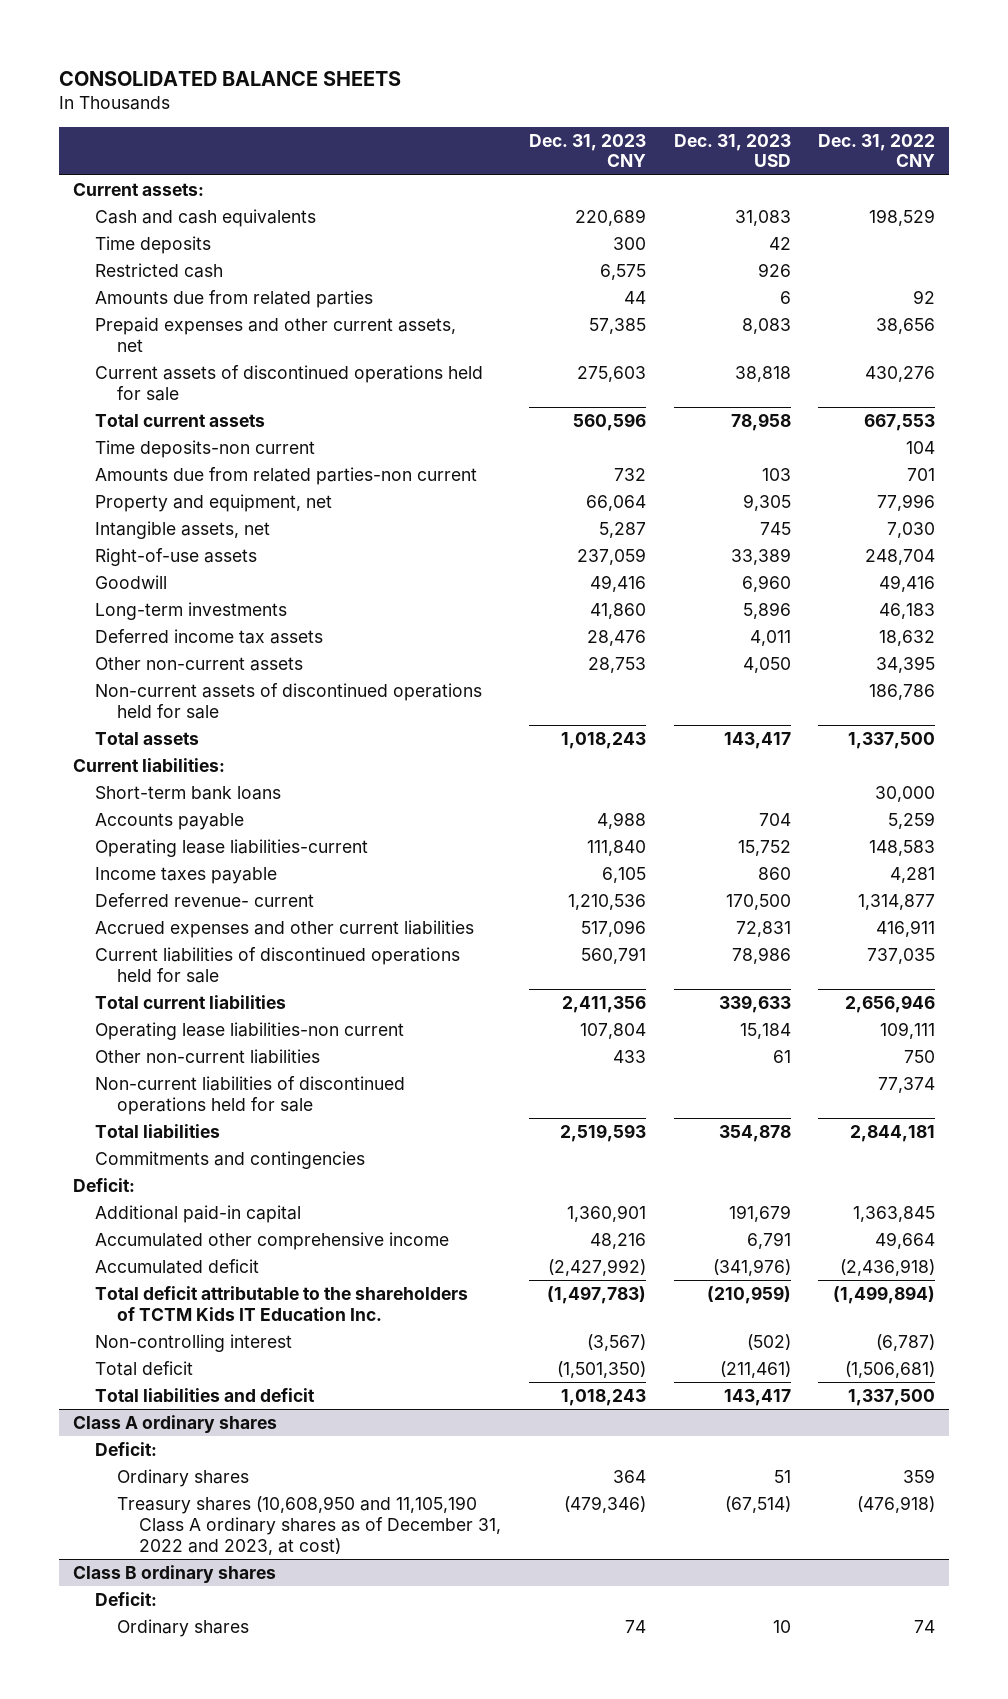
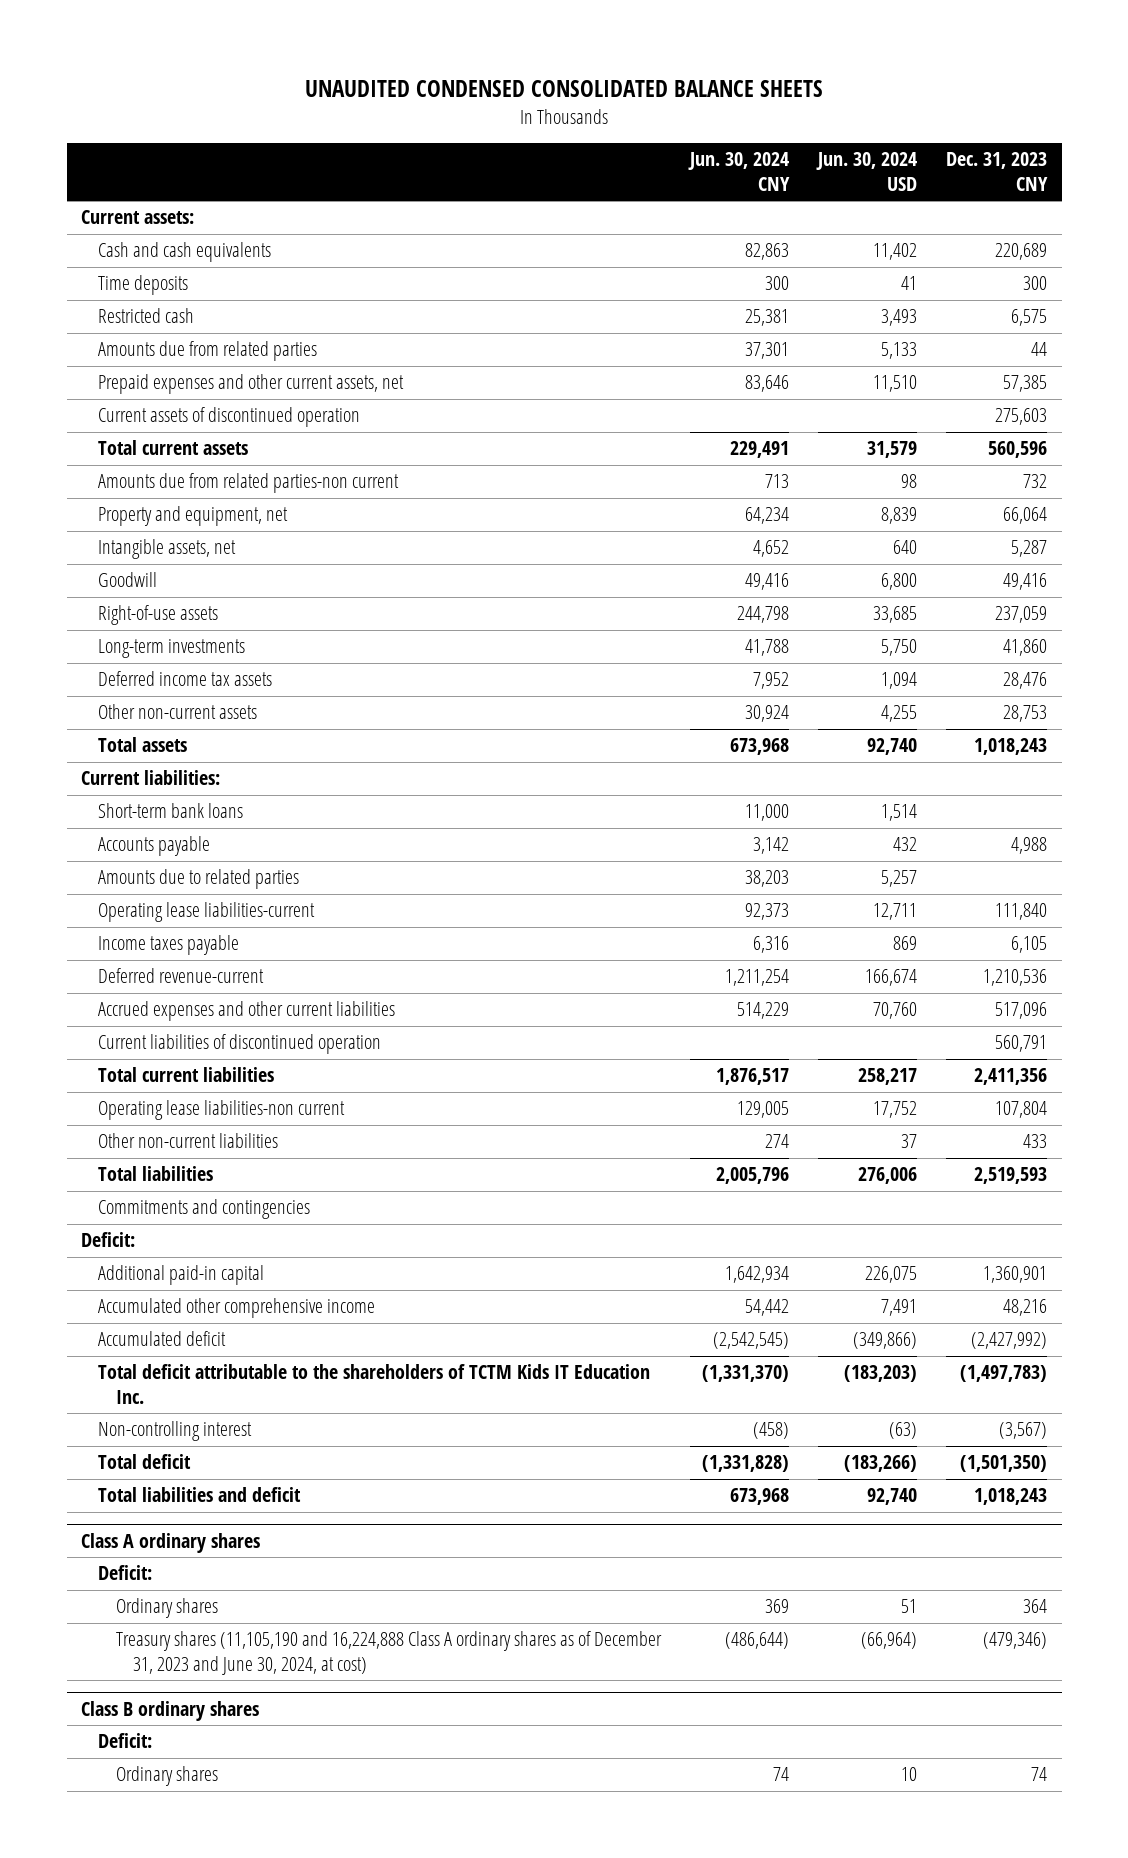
[58,70,401,86] CONSOLIDATED BALANCE SHEETS -> [305,80,824,98] UNAUDITED CONDENSED CONSOLIDATED BALANCE SHEETS
[673,133,791,168] Dec. 31, 2023 USD -> none
[818,133,936,168] Dec. 31, 2022 CNY -> none
none -> [687,152,790,192] Jun. 30, 2024 CNY
none -> [815,152,917,192] Jun. 30, 2024 USD
[94,364,483,401] Current assets of discontinued operations held for sale -> [98,407,361,428] Current assets of discontinued operation
[94,439,315,458] Time deposits-non current -> none
[94,547,257,566] Right-of-use assets -> [98,605,219,626] Right-of-use assets
[94,682,482,719] Non-current assets of discontinued operations held for sale -> none
none -> [98,869,300,890] Amounts due to related parties
[94,892,314,907] Deferred revenue- current -> [98,968,265,984] Deferred revenue-current
[94,946,460,983] Current liabilities of discontinued operations held for sale -> [98,1034,382,1055] Current liabilities of discontinued operation
[94,1075,405,1115] Non-current liabilities of discontinued operations held for sale -> none
[117,1495,502,1555] Treasury shares (10,608,950 and 11,105,190 Class A ordinary shares as of December 31, 2022 and 2023, at cost) -> [115,1631,662,1676] Treasury shares (11,105,190 and 16,224,888 Class A ordinary shares as of December 31, 2023 and June 30, 2024, at cost)

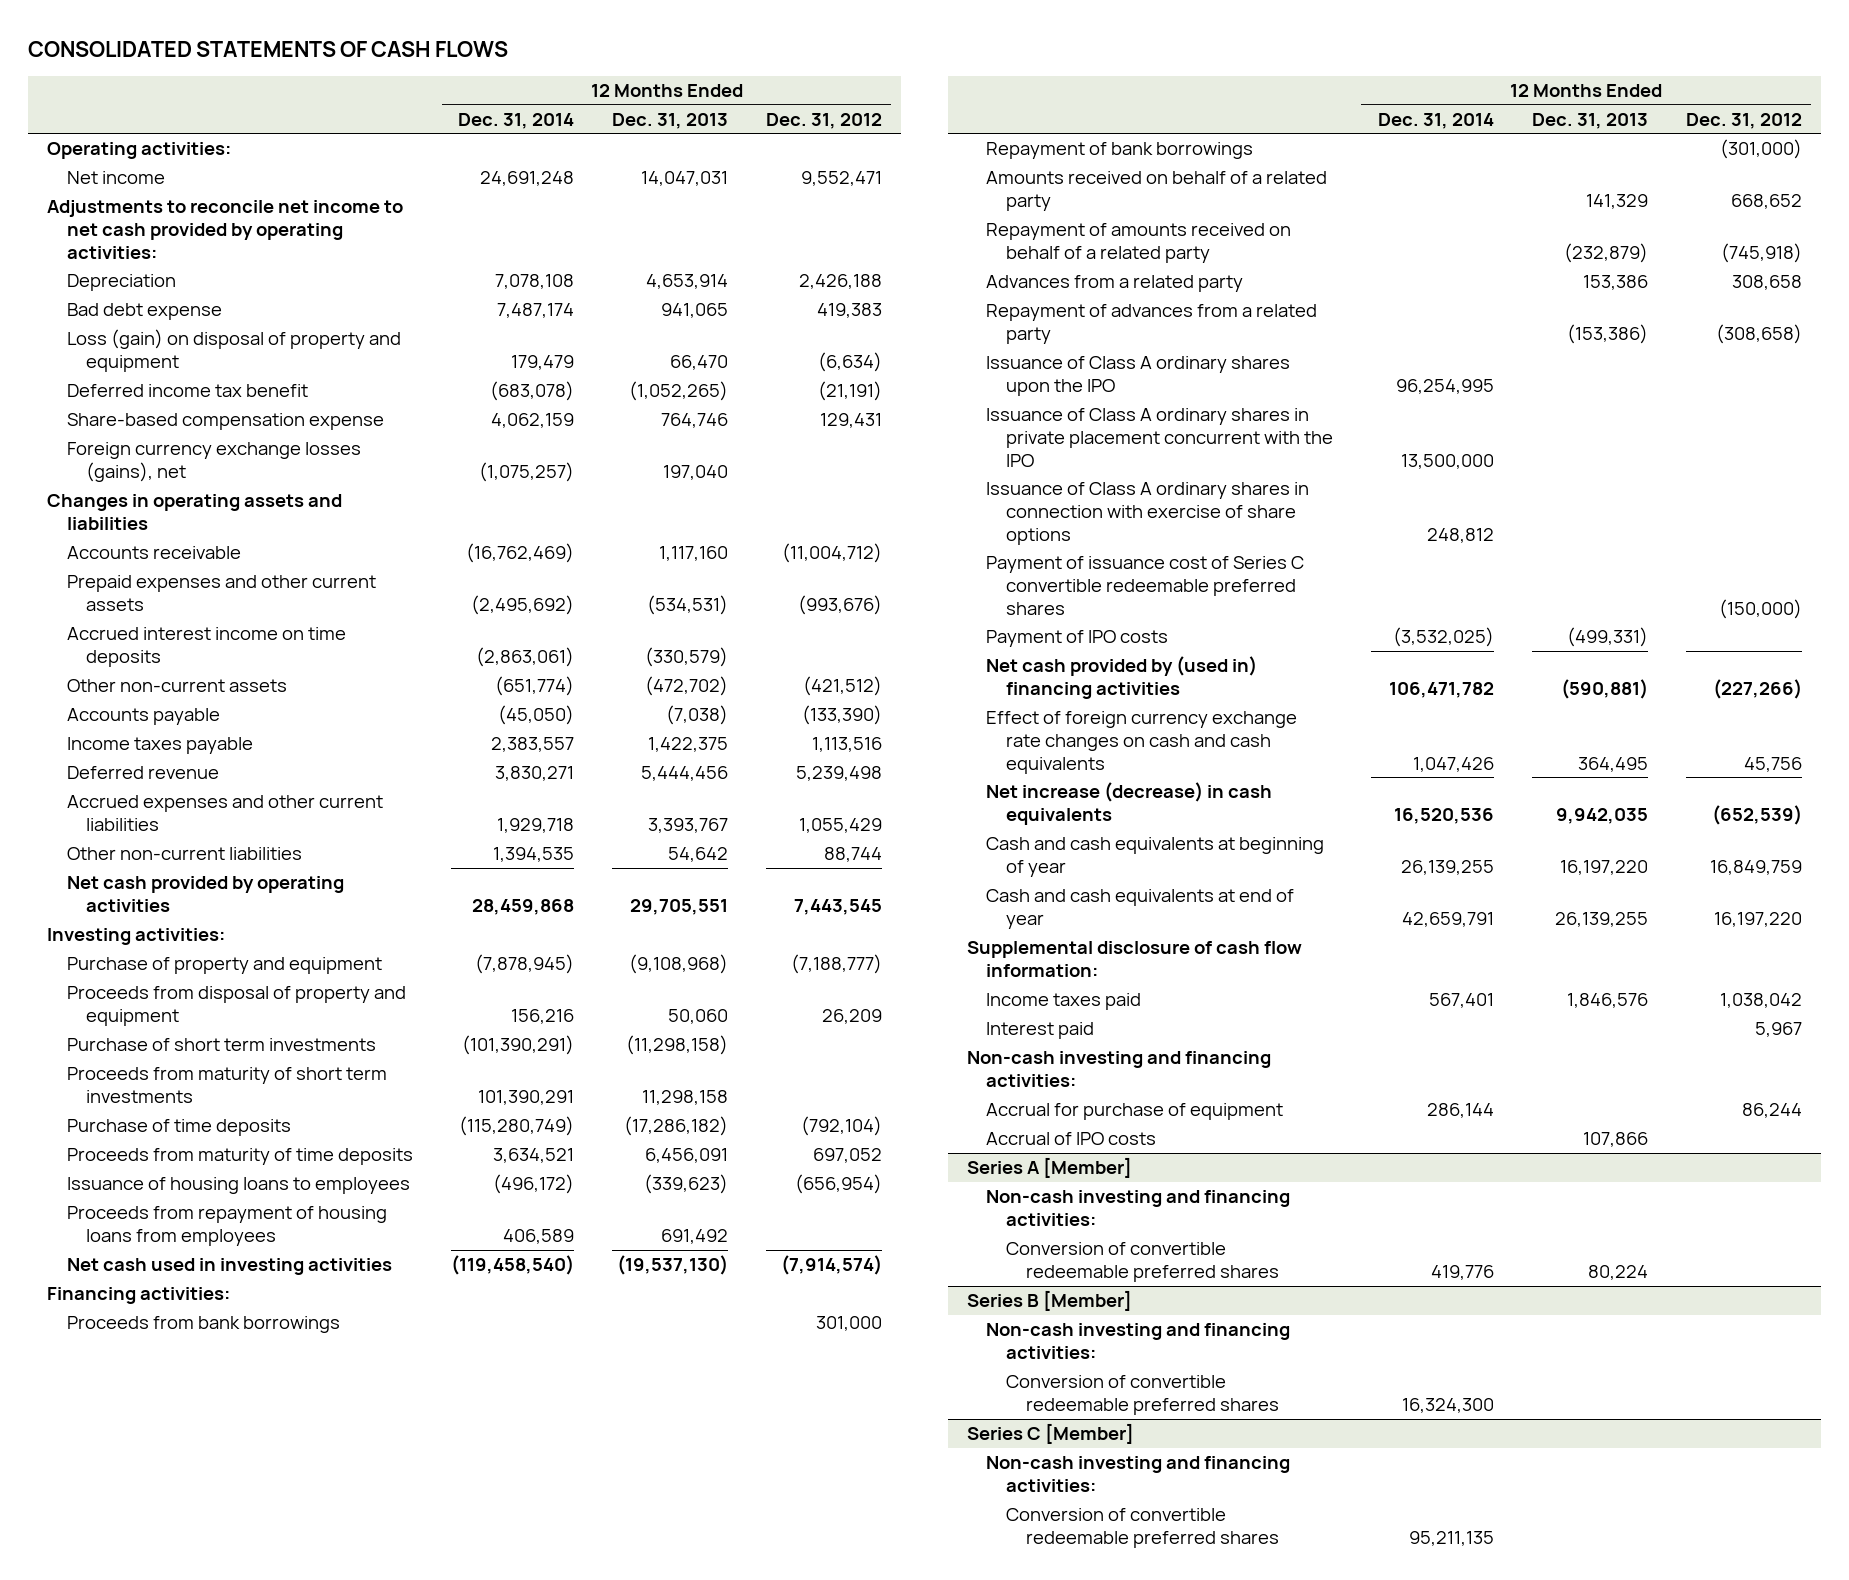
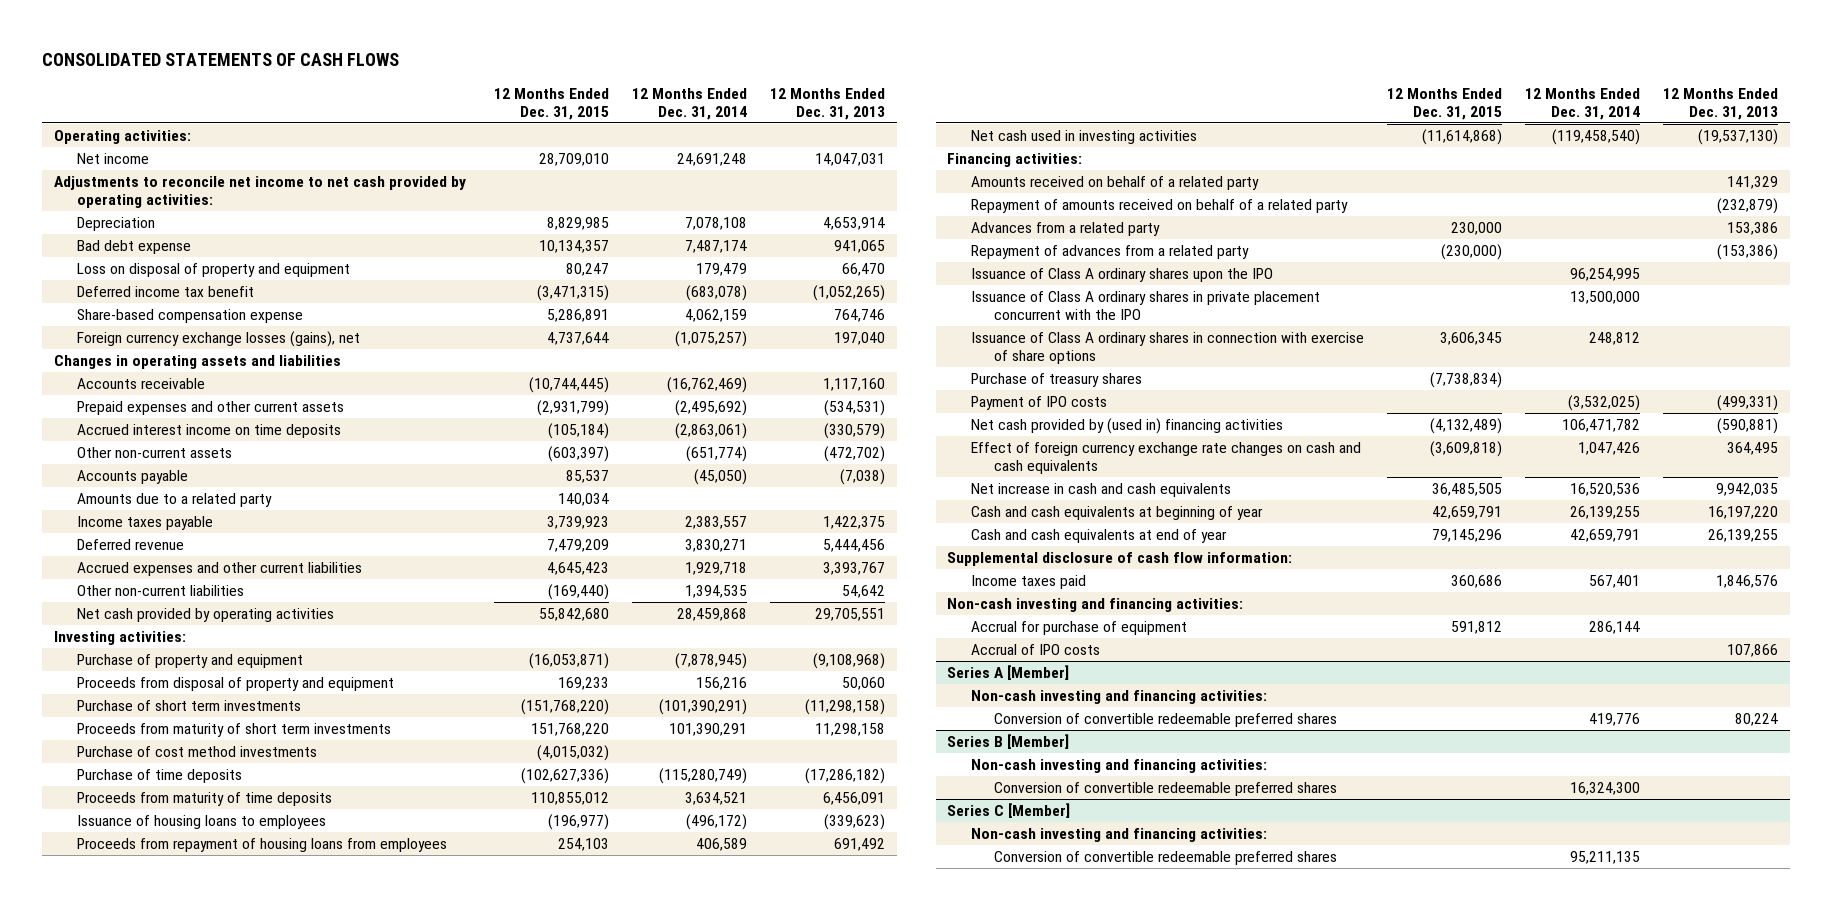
[766,112,883,129] Dec. 31, 2012 -> none
none -> [493,88,609,121] 12 Months Ended Dec. 31, 2015
[66,329,401,373] Loss (gain) on disposal of property and equipment -> [77,262,351,277] Loss on disposal of property and equipment
none -> [77,492,273,507] Amounts due to a related party
none -> [77,745,318,757] Purchase of cost method investments
[66,1316,340,1334] Proceeds from bank borrowings -> none
[986,142,1254,160] Repayment of bank borrowings -> none
[986,556,1305,615] Payment of issuance cost of Series C convertible redeemable preferred shares -> none
none -> [970,372,1142,387] Purchase of treasury shares
[986,782,1273,826] Net increase (decrease) in cash equivalents -> [970,482,1231,497] Net increase in cash and cash equivalents
[986,1022,1095,1040] Interest paid -> none

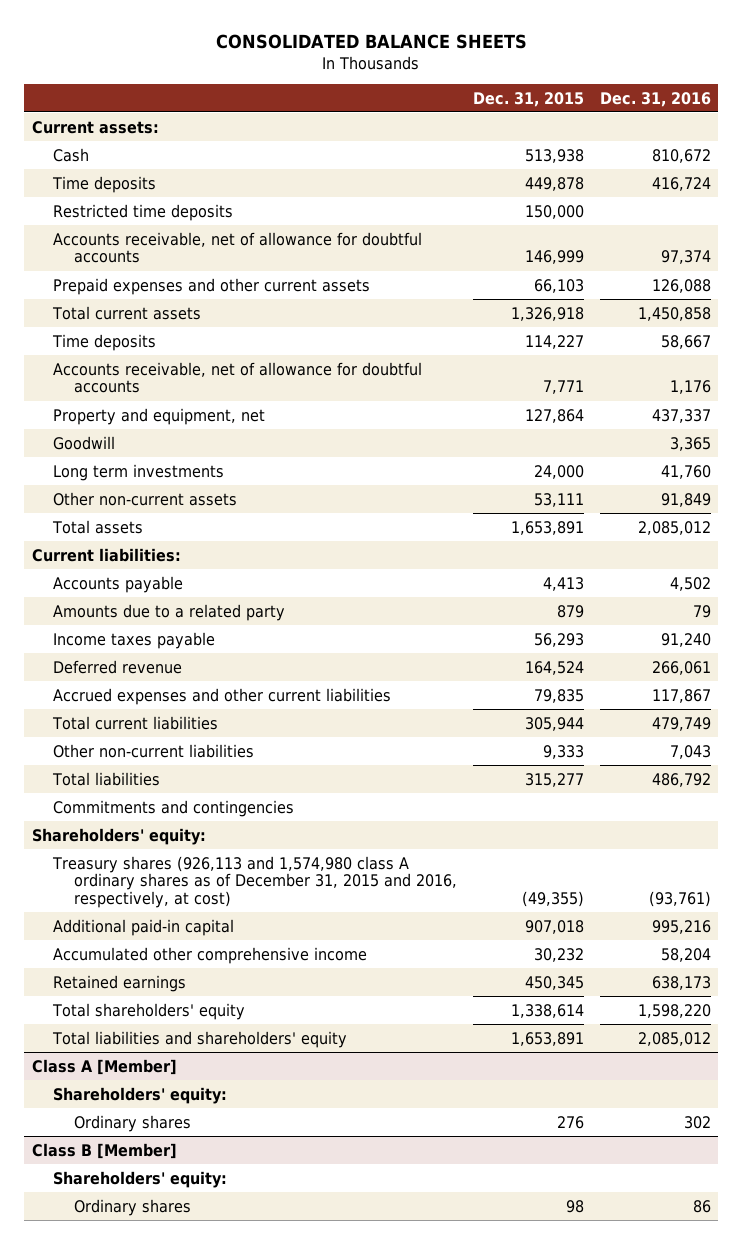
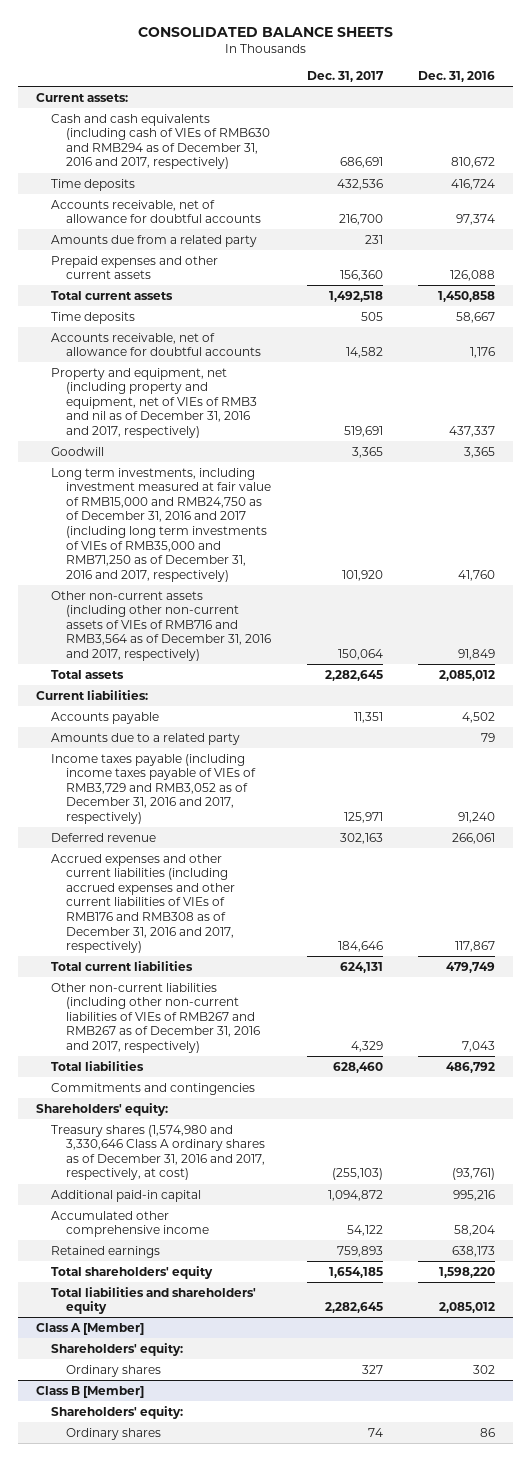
[472,91,584,107] Dec. 31, 2015 -> none
none -> [306,71,384,83] Dec. 31, 2017
[53,147,90,162] Cash -> [50,113,270,170] Cash and cash equivalents (including cash of VIEs of RMB630 and RMB294 as of December 31, 2016 and 2017, respectively)
[53,203,234,221] Restricted time deposits -> none
none -> [50,234,257,247] Amounts due from a related party
[53,407,266,425] Property and equipment, net -> [50,367,257,439] Property and equipment, net (including property and equipment, net of VIEs of RMB3 and nil as of December 31, 2016 and 2017, respectively)
[53,463,225,481] Long term investments -> [50,467,271,583] Long term investments, including investment measured at fair value of RMB15,000 and RMB24,750 as of December 31, 2016 and 2017 (including long term investments of VIEs of RMB35,000 and RMB71,250 as of December 31, 2016 and 2017, respectively)
[53,491,238,506] Other non-current assets -> [50,590,271,662] Other non-current assets (including other non-current assets of VIEs of RMB716 and RMB3,564 as of December 31, 2016 and 2017, respectively)
[53,631,216,649] Income taxes payable -> [50,753,256,825] Income taxes payable (including income taxes payable of VIEs of RMB3,729 and RMB3,052 as of December 31, 2016 and 2017, respectively)
[53,687,392,705] Accrued expenses and other current liabilities -> [50,853,235,954] Accrued expenses and other current liabilities (including accrued expenses and other current liabilities of VIEs of RMB176 and RMB308 as of December 31, 2016 and 2017, respectively)
[53,743,255,758] Other non-current liabilities -> [50,982,260,1054] Other non-current liabilities (including other non-current liabilities of VIEs of RMB267 and RMB267 as of December 31, 2016 and 2017, respectively)
[52,855,458,909] Treasury shares (926,113 and 1,574,980 class A ordinary shares as of December 31, 2015 and 2016, respectively, at cost) -> [50,1124,265,1181] Treasury shares (1,574,980 and 3,330,646 Class A ordinary shares as of December 31, 2016 and 2017, respectively, at cost)

